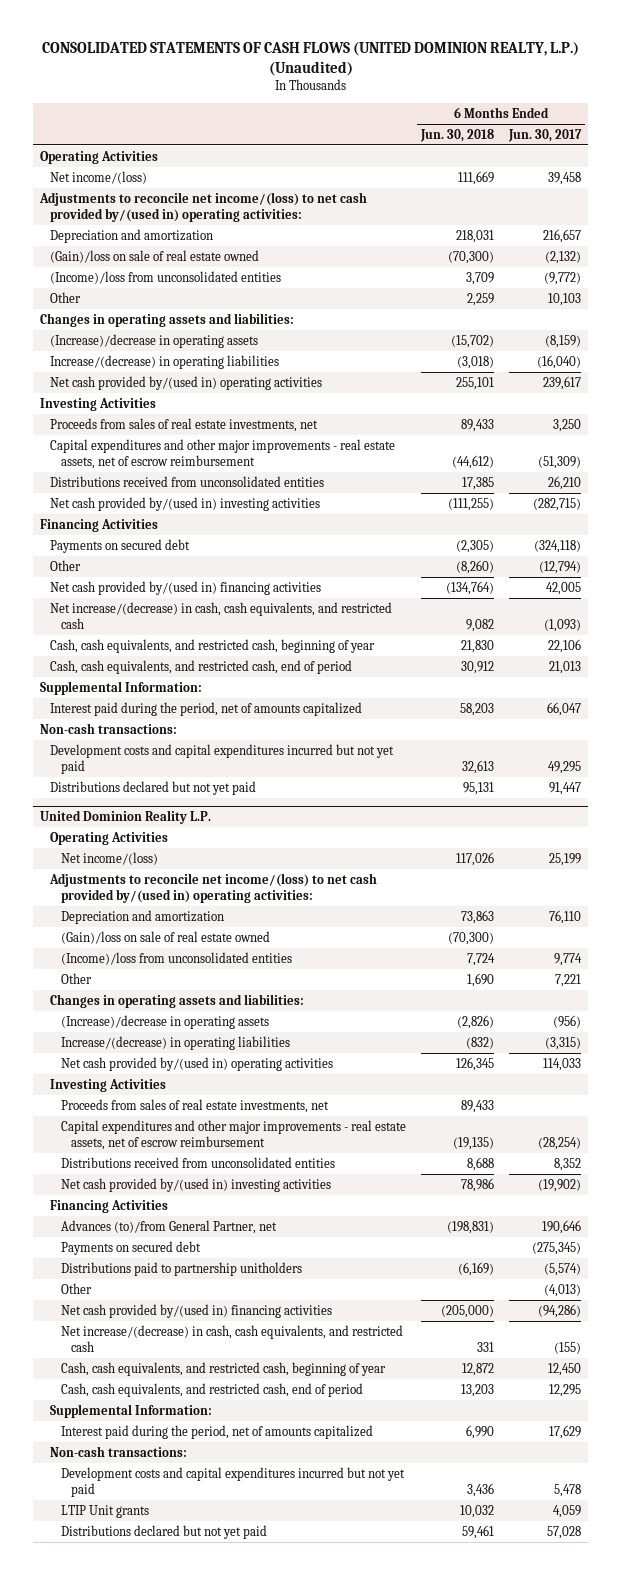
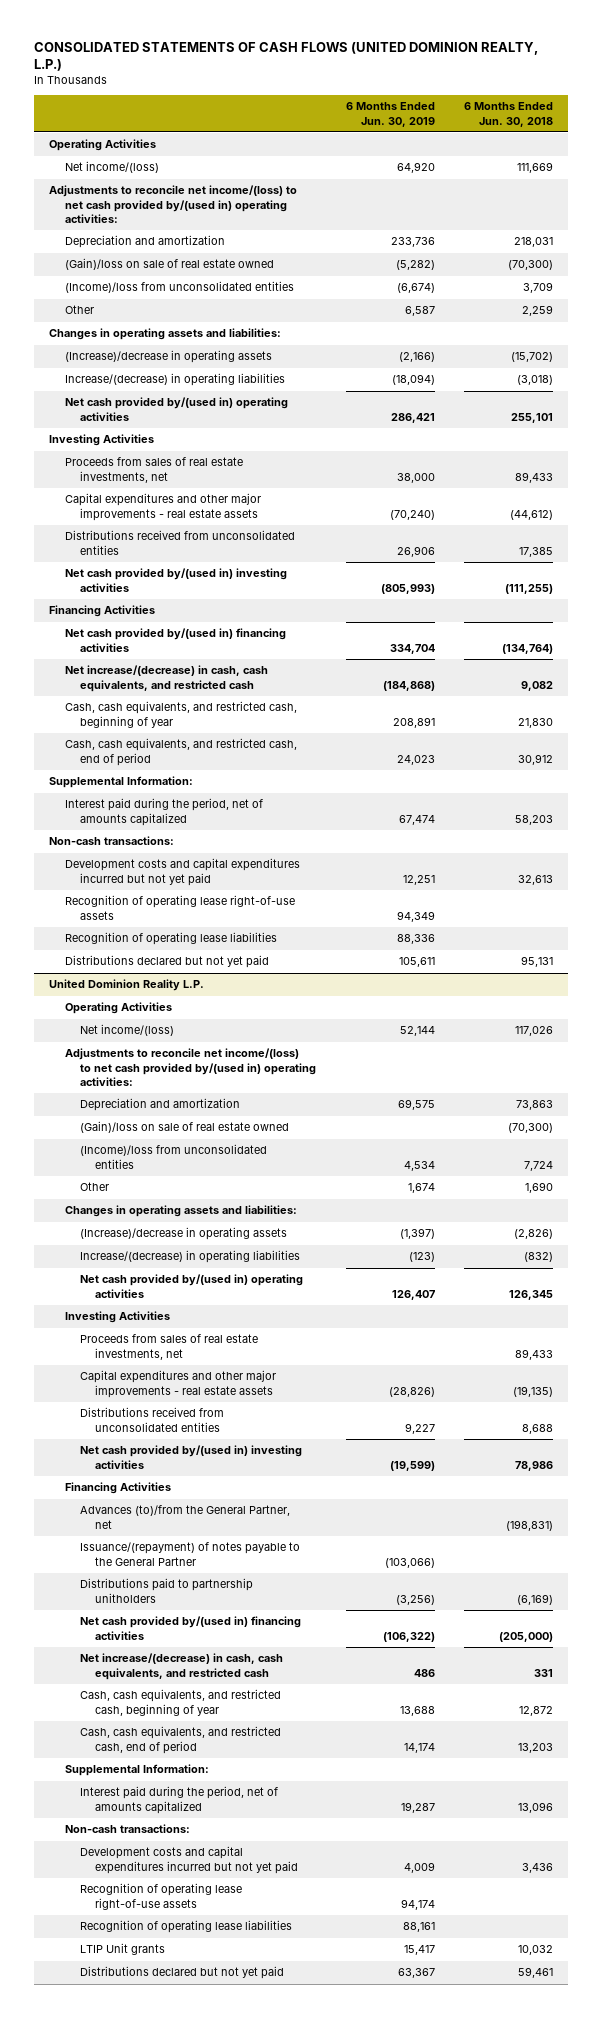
[41,41,579,76] CONSOLIDATED STATEMENTS OF CASH FLOWS (UNITED DOMINION REALTY, L.P.) (Unaudited) -> [34,41,539,71] CONSOLIDATED STATEMENTS OF CASH FLOWS (UNITED DOMINION REALTY, L.P.)
[507,128,582,142] Jun. 30, 2017 -> none
none -> [345,102,435,127] 6 Months Ended Jun. 30, 2019
[50,438,396,469] Capital expenditures and other major improvements - real estate assets, net of escrow reimbursement -> [64,493,261,521] Capital expenditures and other major improvements - real estate assets
[50,538,191,553] Payments on secured debt -> none
[50,559,82,571] Other -> none
none -> [64,895,295,920] Recognition of operating lease right-of-use assets
none -> [64,932,277,946] Recognition of operating lease liabilities
[60,1119,406,1150] Capital expenditures and other major improvements - real estate assets, net of escrow reimbursement -> [80,1370,277,1398] Capital expenditures and other major improvements - real estate assets
[60,1240,201,1255] Payments on secured debt -> none
[60,1219,277,1234] Advances (to)/from General Partner, net -> [80,1505,291,1529] Advances (to)/from the General Partner, net
none -> [80,1542,301,1566] Issuance/(repayment) of notes payable to the General Partner
[60,1282,92,1294] Other -> none
[465,1424,494,1439] 6,990 -> [518,1801,554,1813] 13,096
none -> [80,1883,243,1910] Recognition of operating lease right-of-use assets
none -> [80,1920,293,1934] Recognition of operating lease liabilities

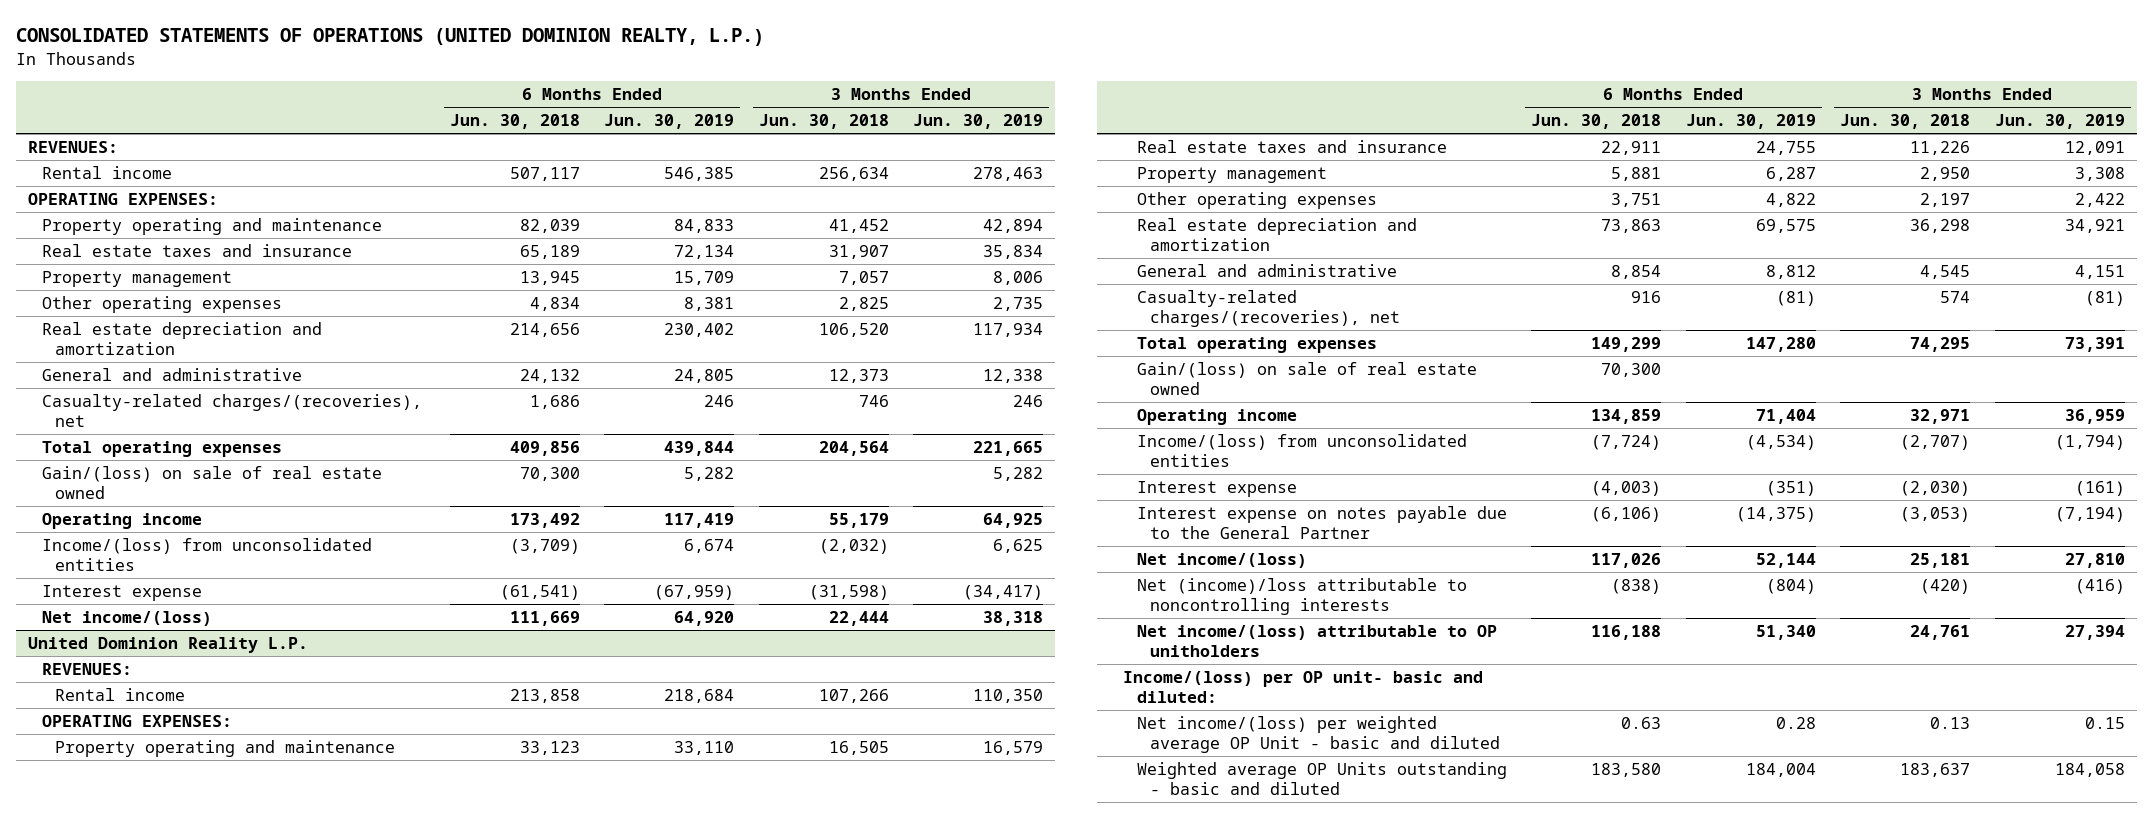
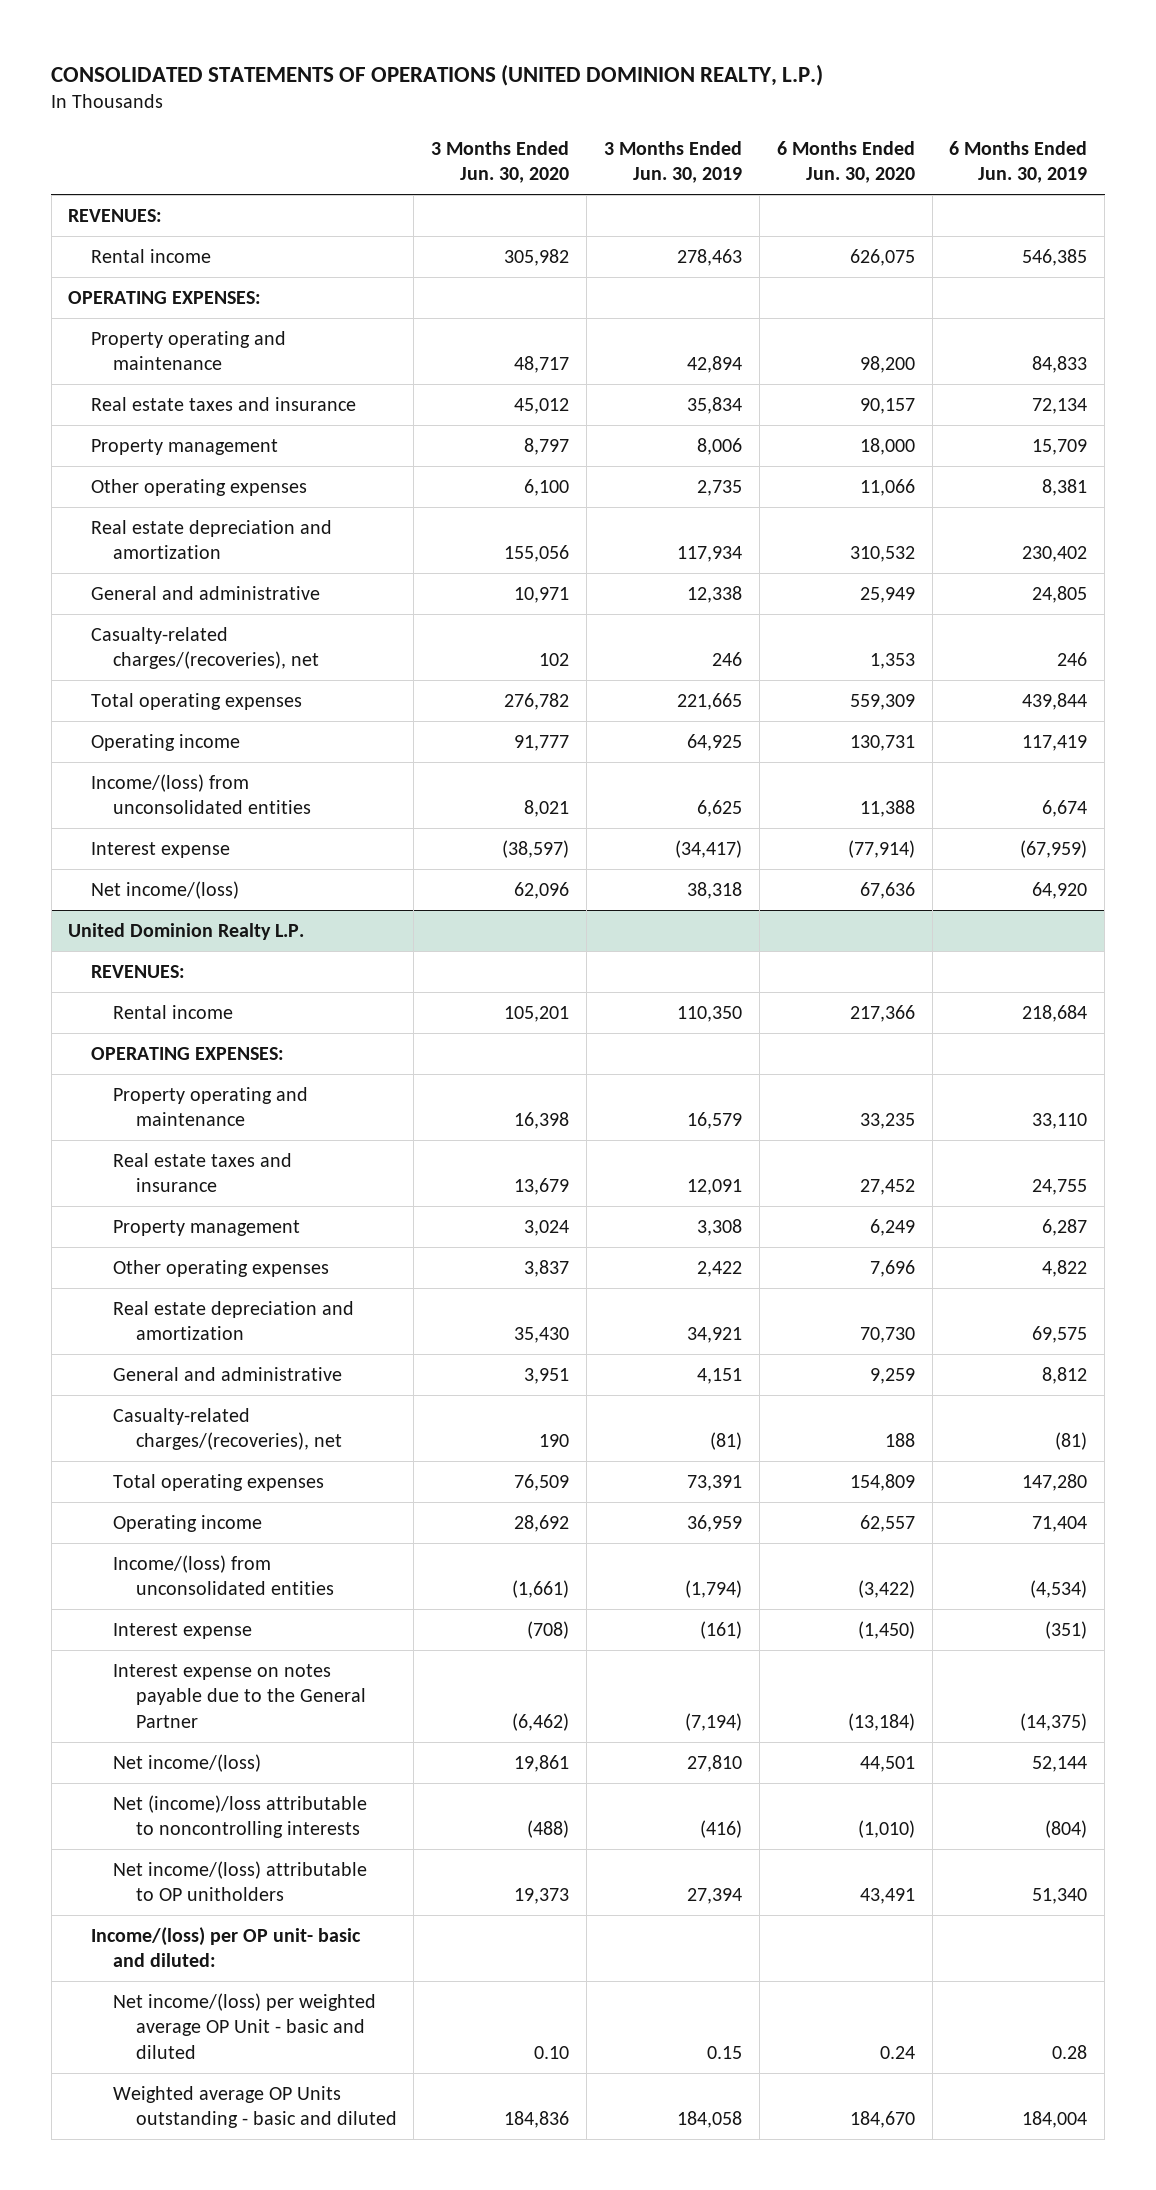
[449,114,580,130] Jun. 30, 2018 -> none
[758,114,889,130] Jun. 30, 2018 -> none
none -> [431,140,570,184] 3 Months Ended Jun. 30, 2020
none -> [776,140,915,184] 6 Months Ended Jun. 30, 2020
[41,466,382,500] Gain/(loss) on sale of real estate owned -> none
[28,637,309,654] United Dominion Reality L.P. -> [68,922,305,940] United Dominion Realty L.P.
[1136,362,1477,396] Gain/(loss) on sale of real estate owned -> none

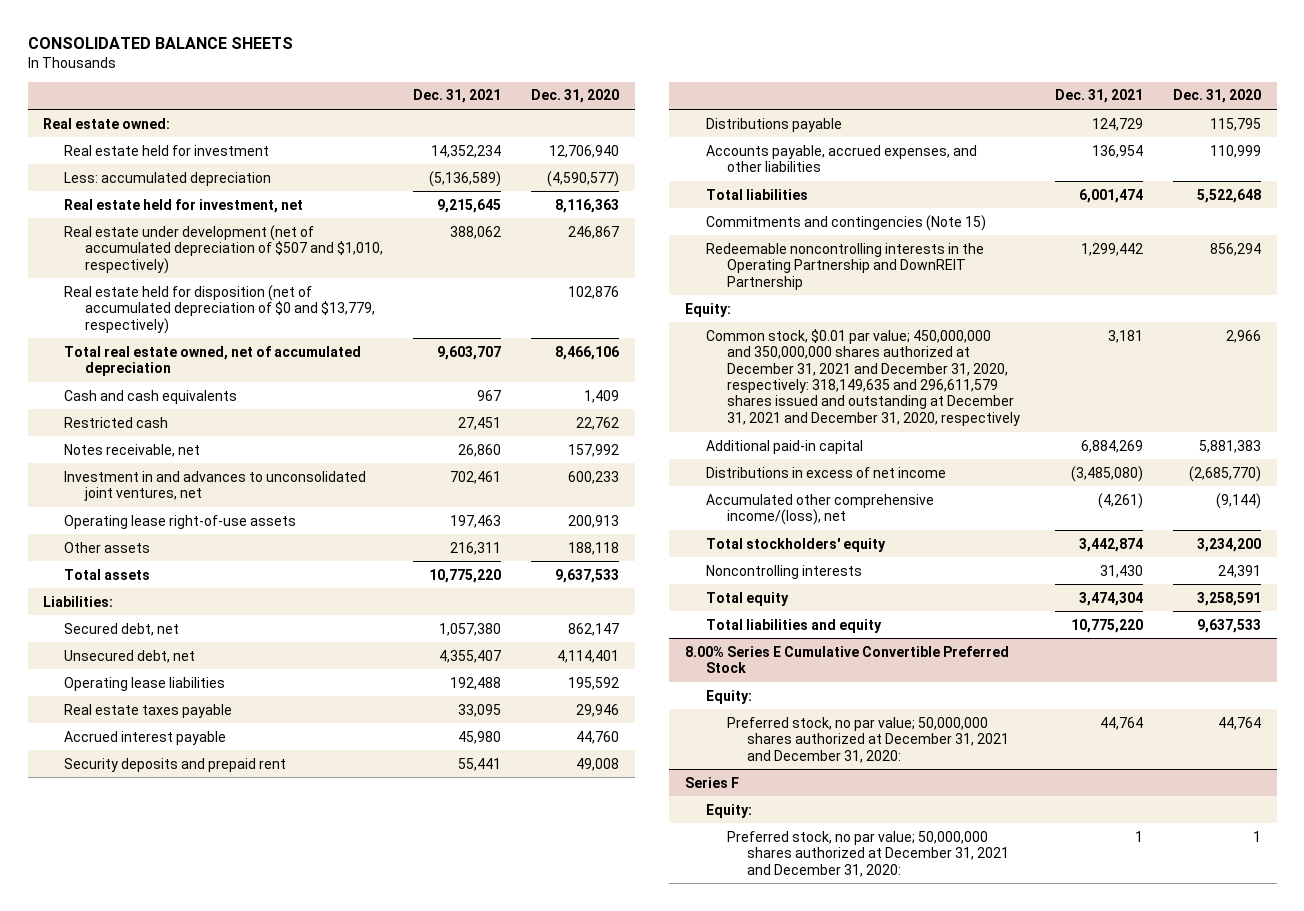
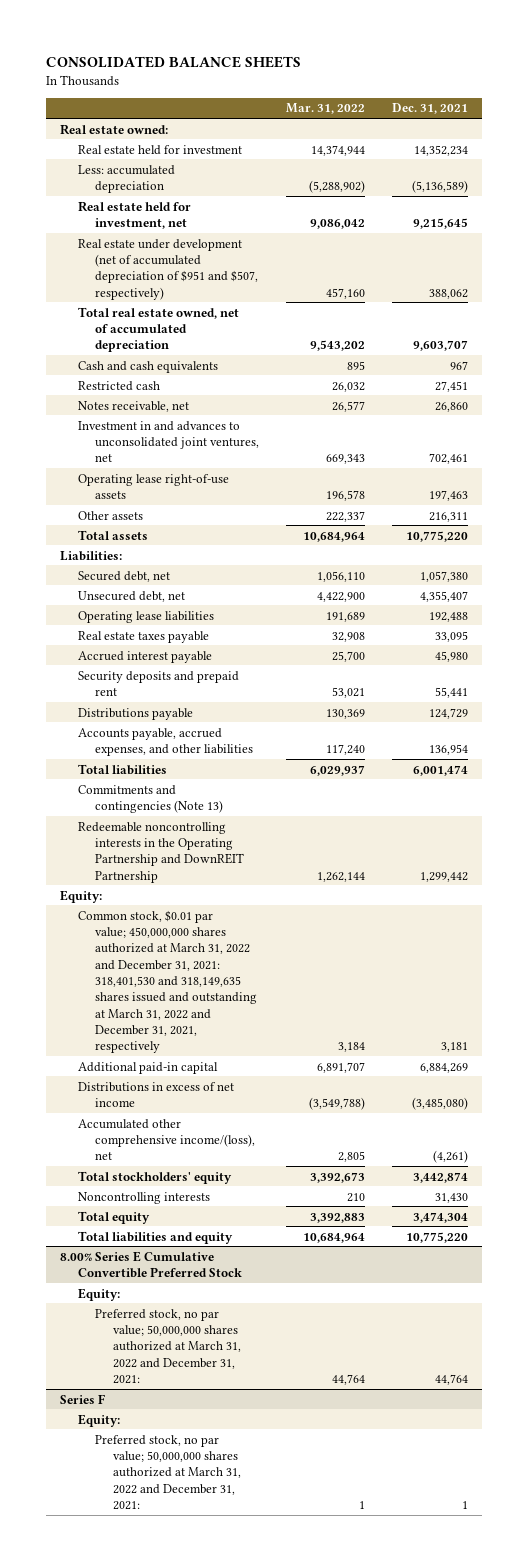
[531,89,620,104] Dec. 31, 2020 -> none
none -> [286,103,366,115] Mar. 31, 2022
[63,284,375,334] Real estate held for disposition (net of accumulated depreciation of $0 and $13,779, respectively) -> none
[63,224,383,274] Real estate under development (net of accumulated depreciation of $507 and $1,010, respectively) -> [77,238,259,300] Real estate under development (net of accumulated depreciation of $951 and $507, respectively)
[705,214,986,231] Commitments and contingencies (Note 15) -> [77,784,224,813] Commitments and contingencies (Note 13)
[705,328,1020,426] Common stock, $0.01 par value; 450,000,000 and 350,000,000 shares authorized at December 31, 2021 and December 31, 2020, respectively: 318,149,635 and 296,611,579 shares issued and outstanding at December 31, 2021 and December 31, 2020, respectively -> [77,909,258,1054] Common stock, $0.01 par value; 450,000,000 shares authorized at March 31, 2022 and December 31, 2021: 318,401,530 and 318,149,635 shares issued and outstanding at March 31, 2022 and December 31, 2021, respectively
[726,716,1010,763] Preferred stock, no par value; 50,000,000 shares authorized at December 31, 2021 and December 31, 2020: -> [95,1308,242,1384] Preferred stock, no par value; 50,000,000 shares authorized at March 31, 2022 and December 31, 2021:
[726,830,1010,877] Preferred stock, no par value; 50,000,000 shares authorized at December 31, 2021 and December 31, 2020: -> [95,1434,242,1510] Preferred stock, no par value; 50,000,000 shares authorized at March 31, 2022 and December 31, 2021:

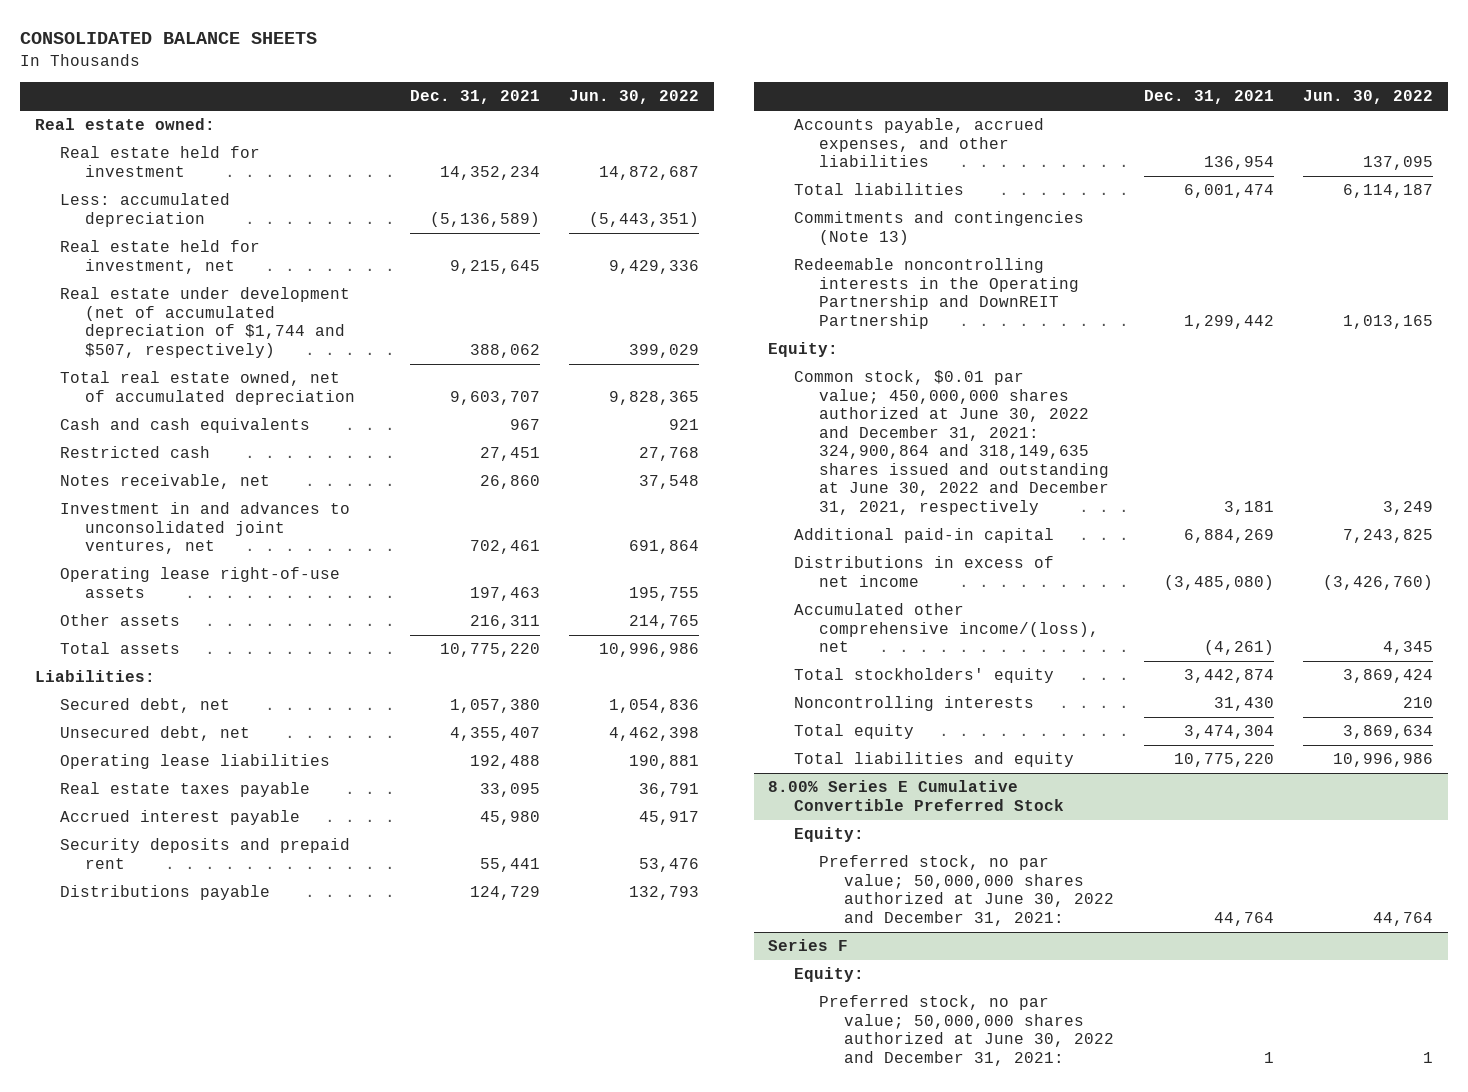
[286,103,366,115] Mar. 31, 2022 -> none
none -> [569,90,700,105] Jun. 30, 2022
[77,238,259,300] Real estate under development (net of accumulated depreciation of $951 and $507, respectively) -> [59,287,350,358] Real estate under development (net of accumulated depreciation of $1,744 and $507, respectively)
[77,909,258,1054] Common stock, $0.01 par value; 450,000,000 shares authorized at March 31, 2022 and December 31, 2021: 318,401,530 and 318,149,635 shares issued and outstanding at March 31, 2022 and December 31, 2021, respectively -> [793,370,1109,515] Common stock, $0.01 par value; 450,000,000 shares authorized at June 30, 2022 and December 31, 2021: 324,900,864 and 318,149,635 shares issued and outstanding at June 30, 2022 and December 31, 2021, respectively
[95,1308,242,1384] Preferred stock, no par value; 50,000,000 shares authorized at March 31, 2022 and December 31, 2021: -> [818,855,1115,926] Preferred stock, no par value; 50,000,000 shares authorized at June 30, 2022 and December 31, 2021:
[95,1434,242,1510] Preferred stock, no par value; 50,000,000 shares authorized at March 31, 2022 and December 31, 2021: -> [818,995,1115,1066] Preferred stock, no par value; 50,000,000 shares authorized at June 30, 2022 and December 31, 2021:

